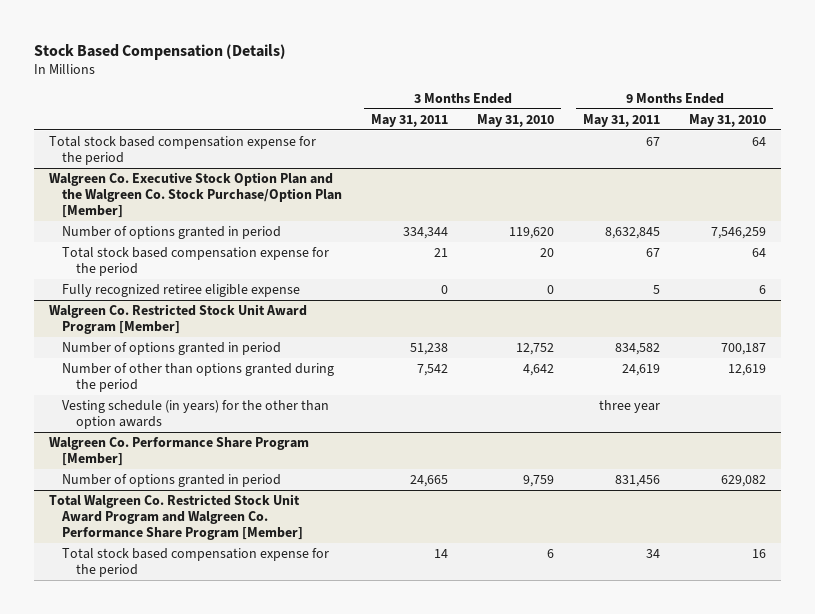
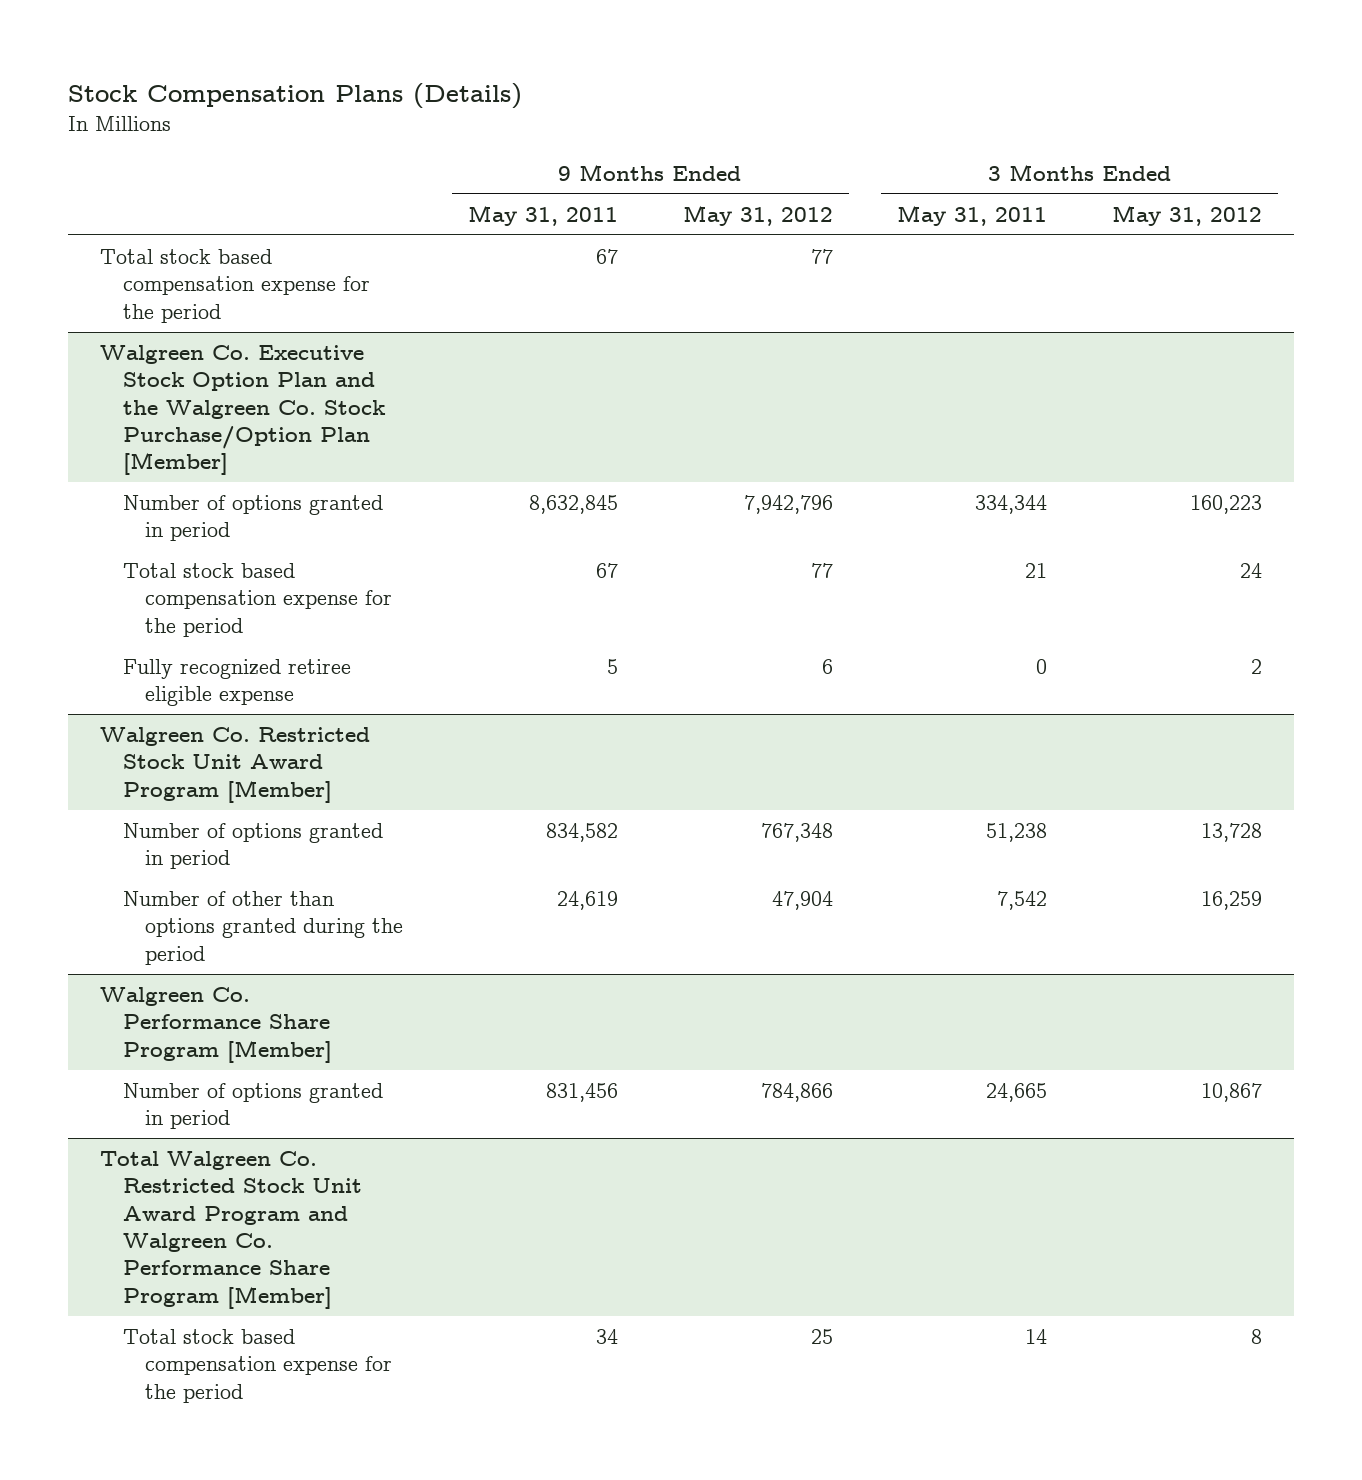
[34,43,287,60] Stock Based Compensation (Details) -> [68,82,523,109] Stock Compensation Plans (Details)
[477,113,555,127] May 31, 2010 -> none
[689,113,767,127] May 31, 2010 -> none
none -> [682,204,833,226] May 31, 2012
none -> [1112,204,1263,226] May 31, 2012
[62,399,330,430] Vesting schedule (in years) for the other than option awards -> none

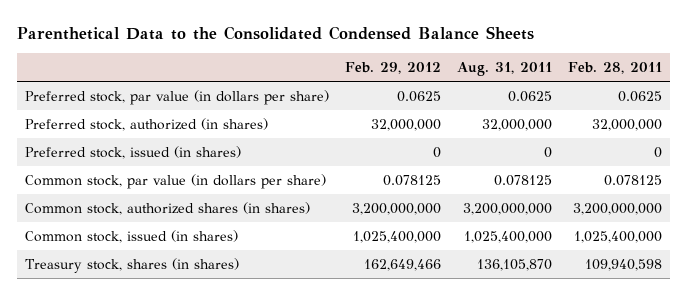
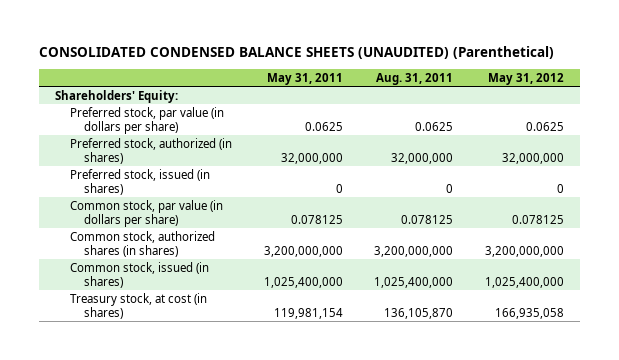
[16,25,534,40] Parenthetical Data to the Consolidated Condensed Balance Sheets -> [39,46,555,60] CONSOLIDATED CONDENSED BALANCE SHEETS (UNAUDITED) (Parenthetical)
[344,62,441,75] Feb. 29, 2012 -> none
[567,62,662,75] Feb. 28, 2011 -> none
none -> [266,72,343,85] May 31, 2011
none -> [488,72,565,85] May 31, 2012
none -> [55,89,179,103] Shareholders' Equity:
[24,258,239,274] Treasury stock, shares (in shares) -> [69,292,207,320] Treasury stock, at cost (in shares)

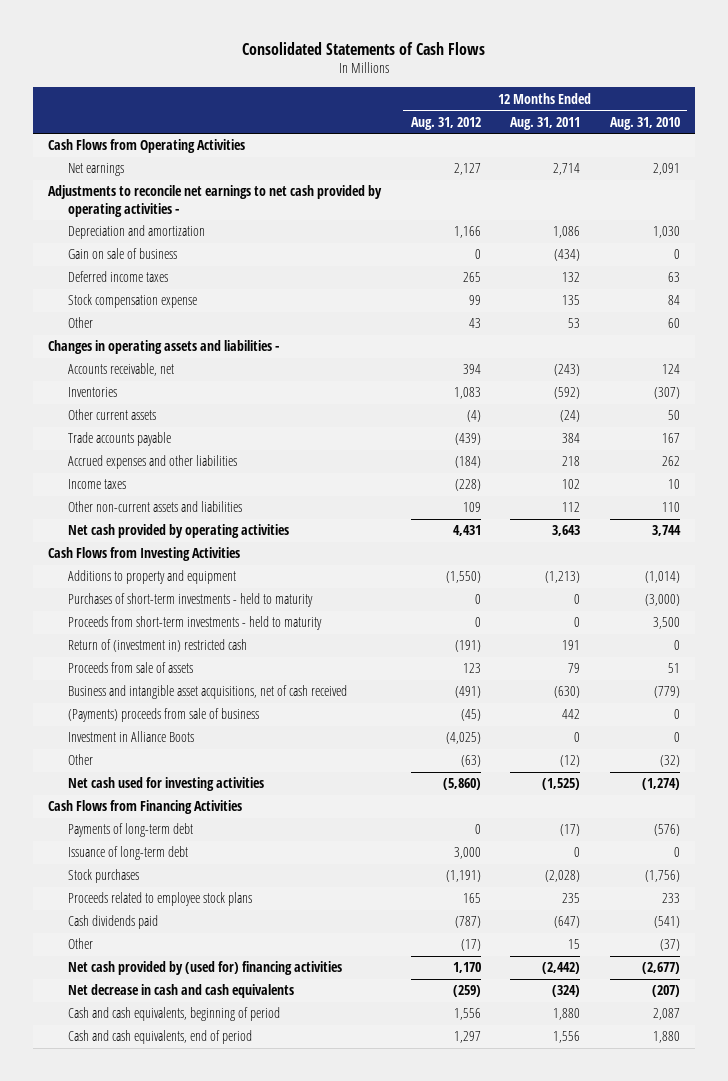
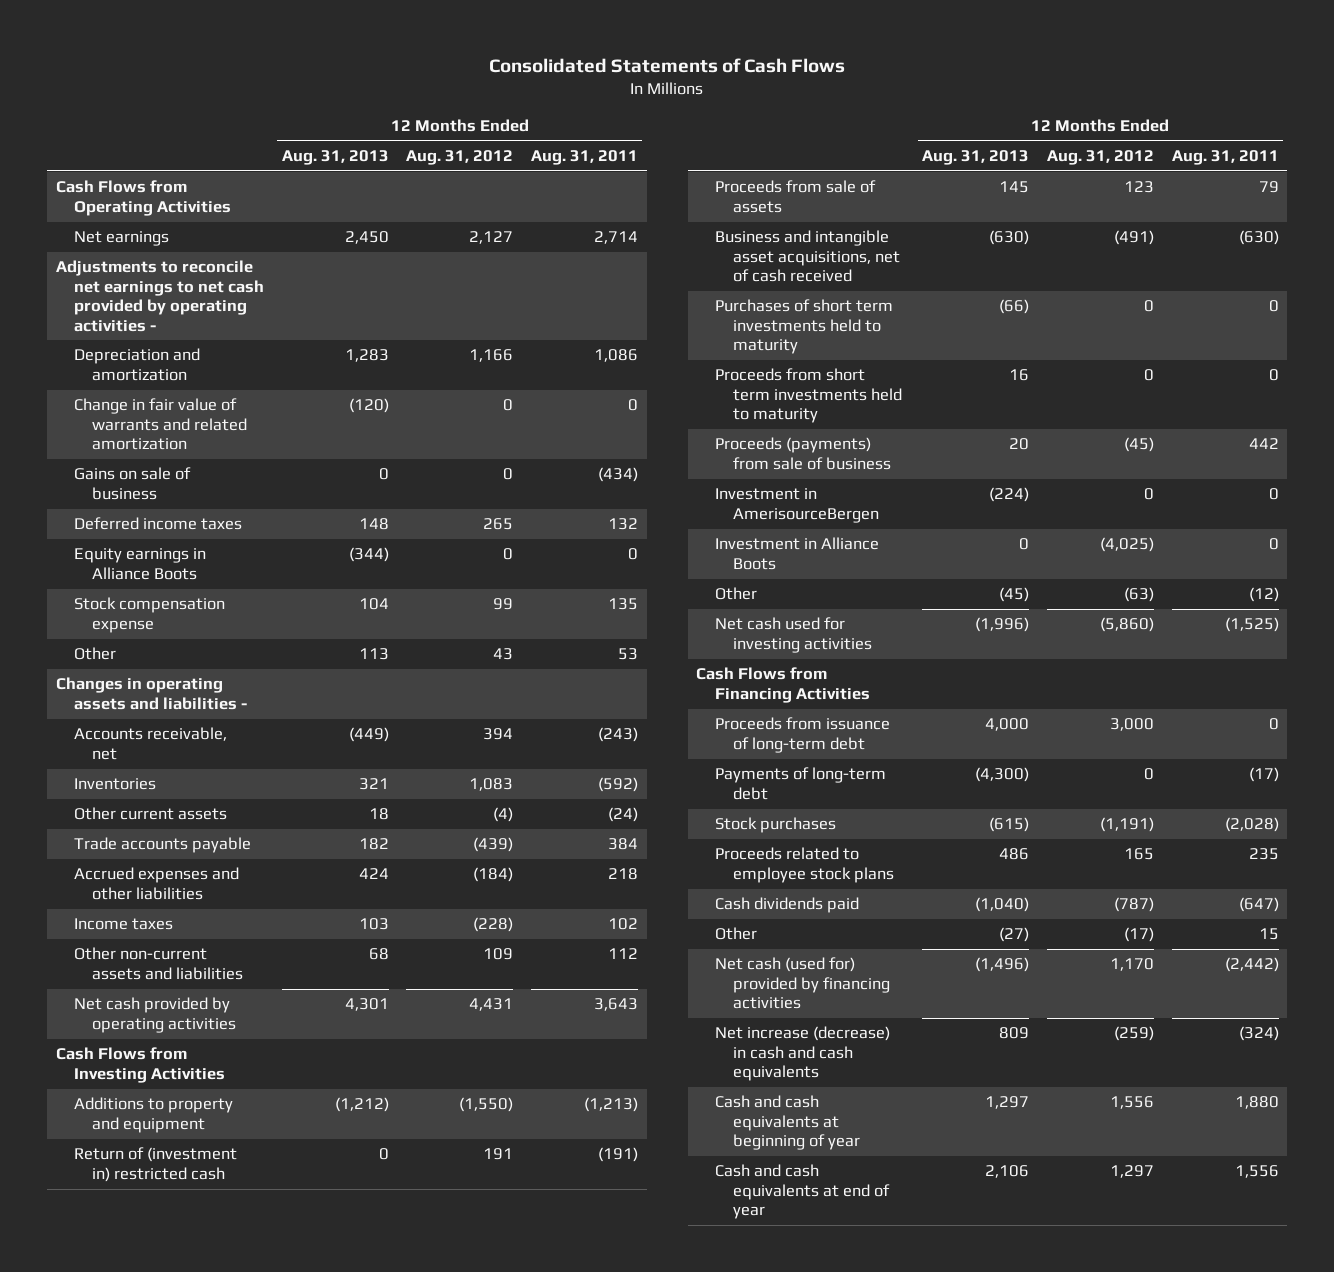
[609,116,680,130] Aug. 31, 2010 -> none
none -> [281,150,389,166] Aug. 31, 2013
none -> [73,398,247,451] Change in fair value of warrants and related amortization
[68,248,178,260] Gain on sale of business -> [73,467,191,500] Gains on sale of business
none -> [73,548,206,580] Equity earnings in Alliance Boots
[68,593,314,608] Purchases of short-term investments - held to maturity -> none
[68,616,323,631] Proceeds from short-term investments - held to maturity -> none
[454,640,481,653] (191) -> [483,1148,514,1161] 191
[562,640,581,651] 191 -> [597,1147,638,1163] (191)
none -> [714,299,893,355] Purchases of short term investments held to maturity
none -> [714,368,902,424] Proceeds from short term investments held to maturity
[68,708,260,723] (Payments) proceeds from sale of business -> [714,437,891,470] Proceeds (payments) from sale of business
none -> [714,488,879,523] Investment in AmerisourceBergen
none -> [714,717,890,753] Proceeds from issuance of long-term debt
[68,846,189,861] Issuance of long-term debt -> none
[68,961,343,976] Net cash provided by (used for) financing activities -> [714,957,890,1010] Net cash (used for) provided by financing activities
[68,984,295,999] Net decrease in cash and cash equivalents -> [714,1026,890,1082] Net increase (decrease) in cash and cash equivalents
[68,1007,281,1022] Cash and cash equivalents, beginning of period -> [714,1095,860,1151] Cash and cash equivalents at beginning of year
[68,1030,253,1045] Cash and cash equivalents, end of period -> [714,1164,890,1220] Cash and cash equivalents at end of year

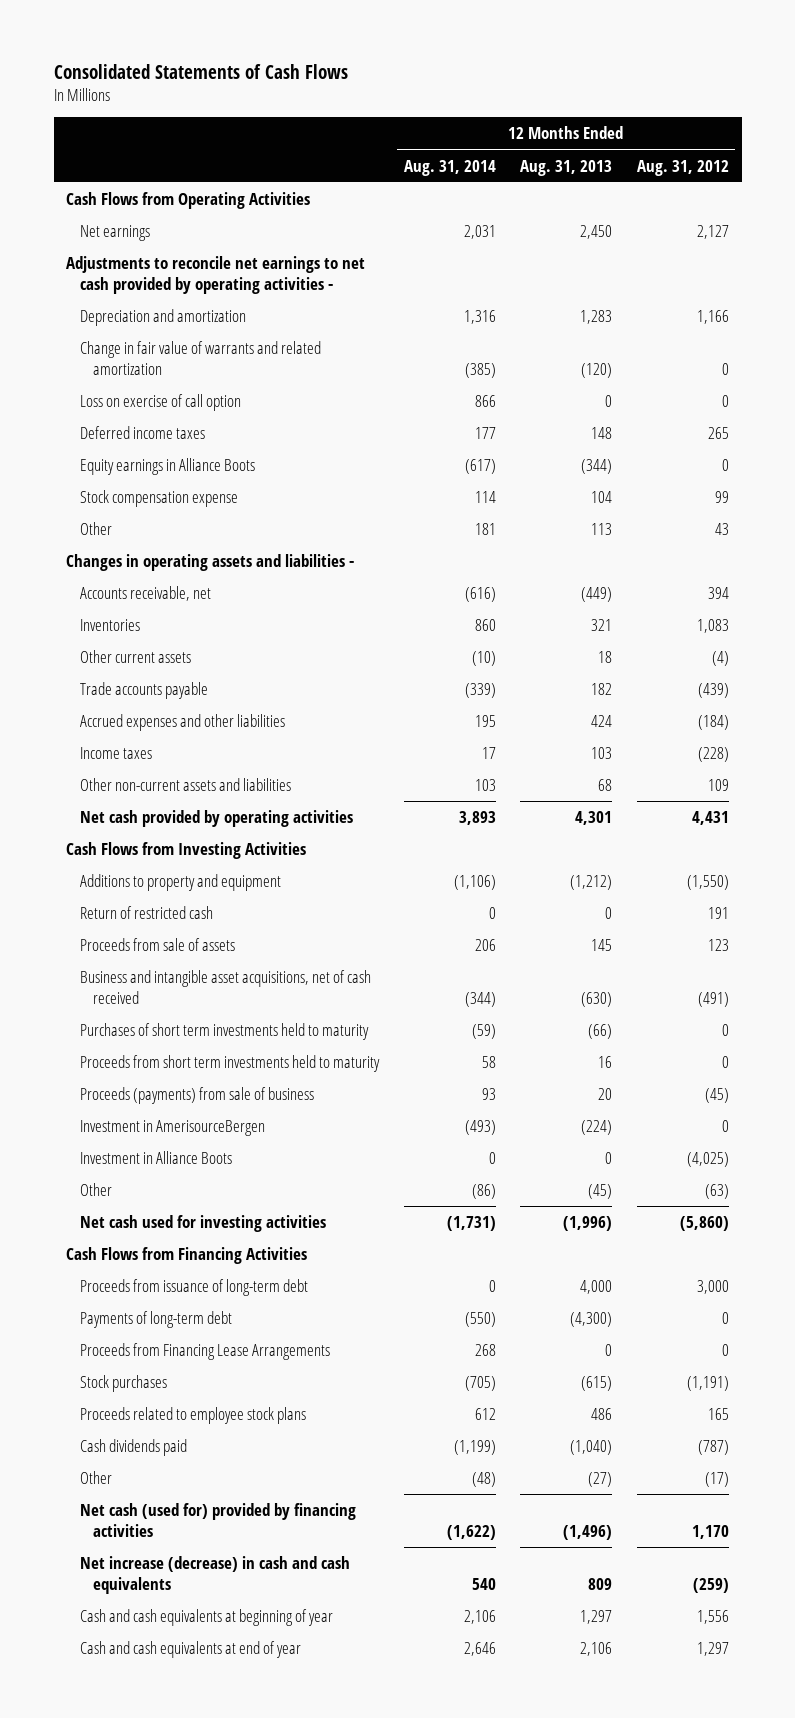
[530,150,638,166] Aug. 31, 2011 -> none
none -> [403,159,496,176] Aug. 31, 2014
[73,467,191,500] Gains on sale of business -> none
none -> [79,393,241,411] Loss on exercise of call option
[73,1147,237,1182] Return of (investment in) restricted cash -> [79,905,213,919] Return of restricted cash
none -> [79,1342,330,1360] Proceeds from Financing Lease Arrangements

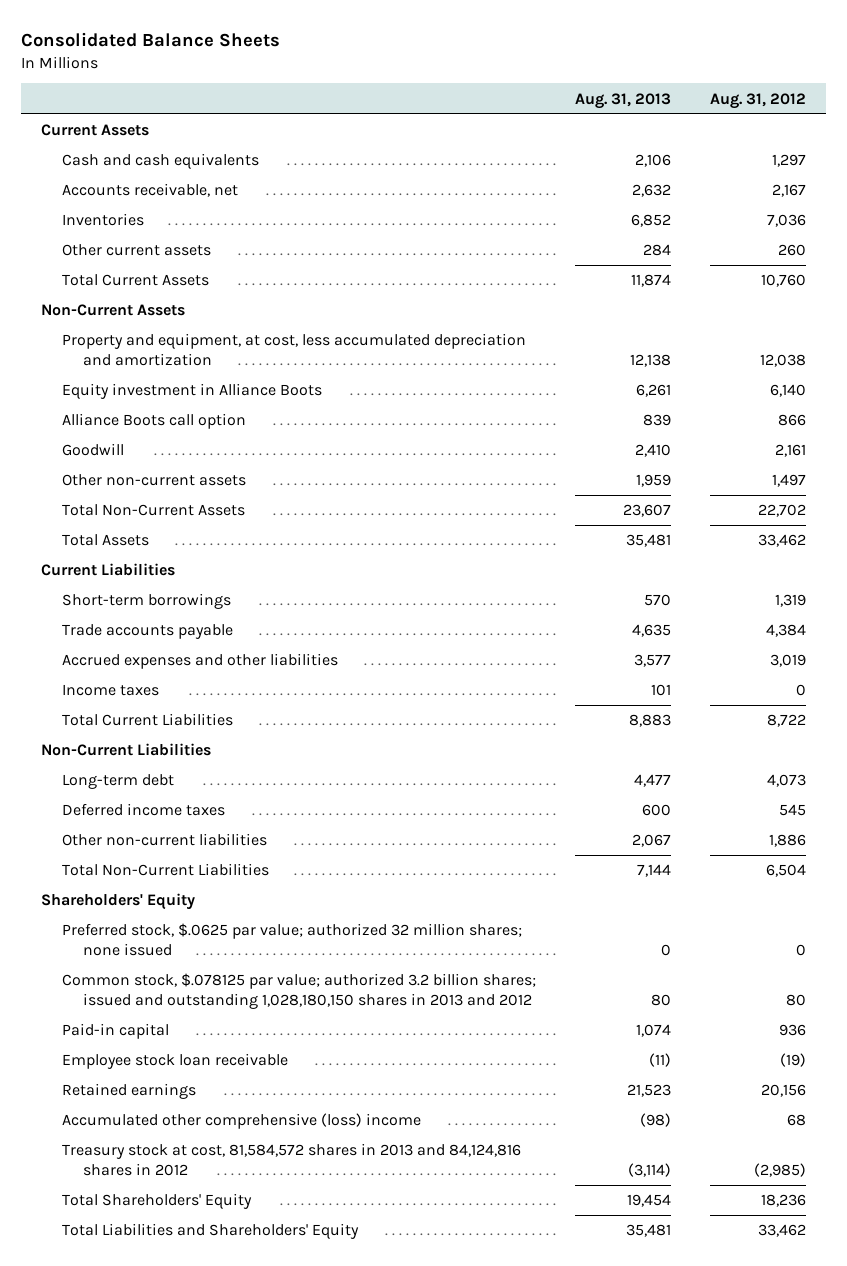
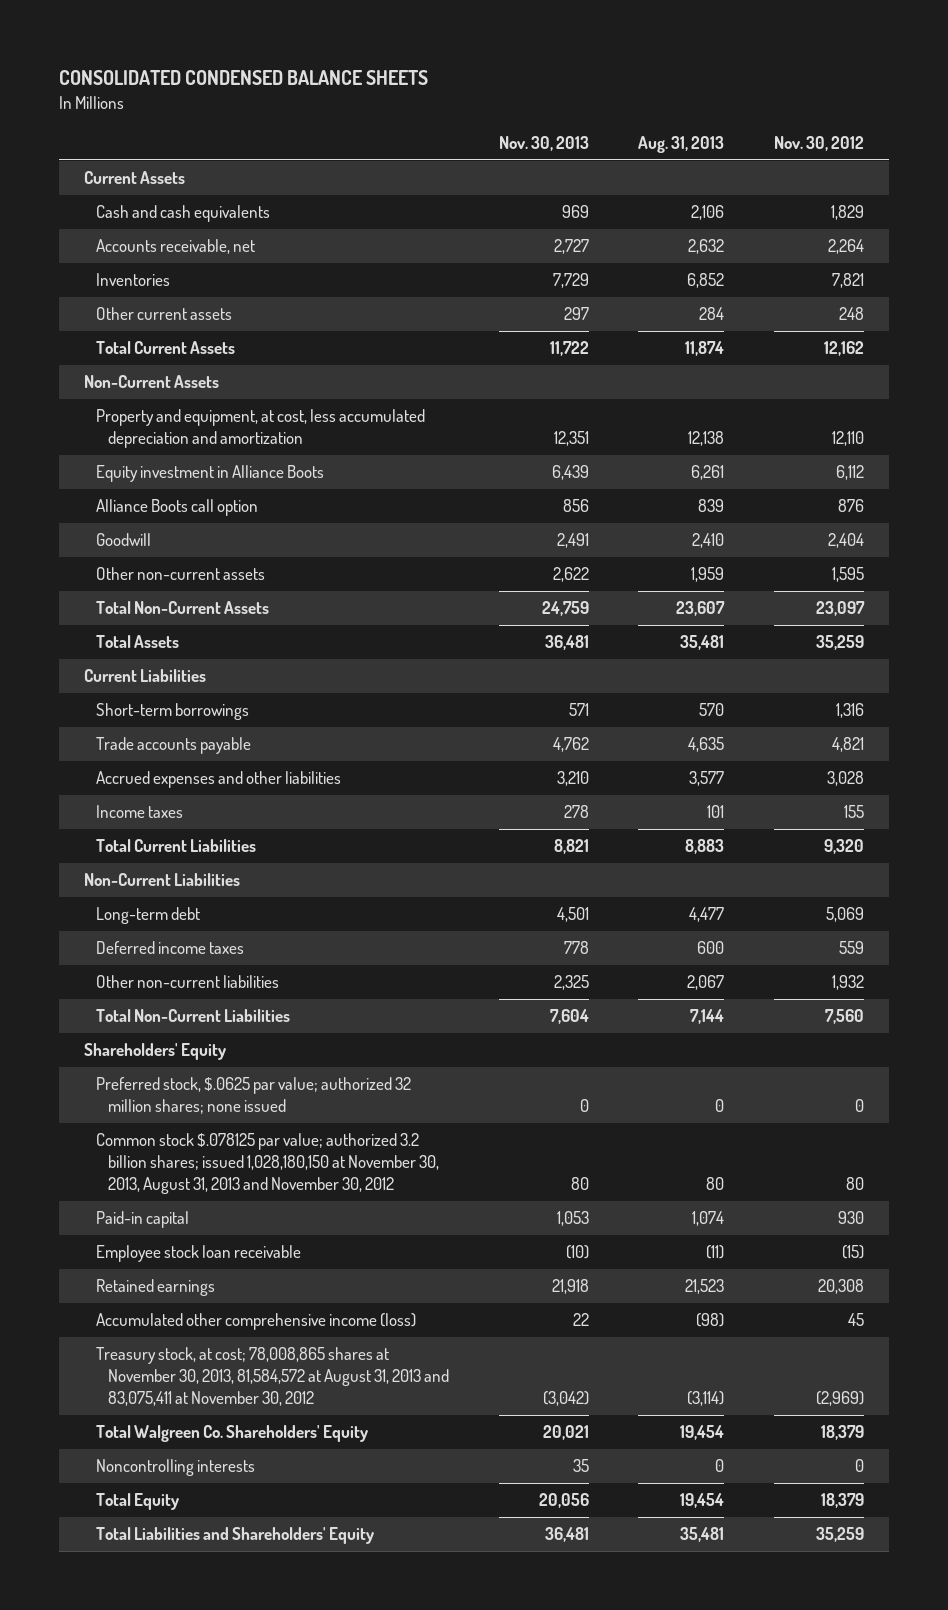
[21,32,281,48] Consolidated Balance Sheets -> [58,70,428,86] CONSOLIDATED CONDENSED BALANCE SHEETS
[710,92,807,109] Aug. 31, 2012 -> none
none -> [498,136,589,152] Nov. 30, 2013
none -> [774,136,865,152] Nov. 30, 2012
[61,973,536,1010] Common stock, $.078125 par value; authorized 3.2 billion shares; issued and outstanding 1,028,180,150 shares in 2013 and 2012 -> [95,1133,439,1195] Common stock $.078125 par value; authorized 3.2 billion shares; issued 1,028,180,150 at November 30, 2013, August 31, 2013 and November 30, 2012
[61,1113,421,1130] Accumulated other comprehensive (loss) income -> [95,1313,416,1331] Accumulated other comprehensive income (loss)
[61,1143,521,1177] Treasury stock at cost, 81,584,572 shares in 2013 and 84,124,816 shares in 2012 -> [95,1347,449,1407] Treasury stock, at cost; 78,008,865 shares at November 30, 2013, 81,584,572 at August 31, 2013 and 83,075,411 at November 30, 2012
[61,1193,252,1210] Total Shareholders' Equity -> [95,1425,368,1443] Total Walgreen Co. Shareholders' Equity
none -> [95,1459,255,1477] Noncontrolling interests
none -> [95,1493,179,1511] Total Equity

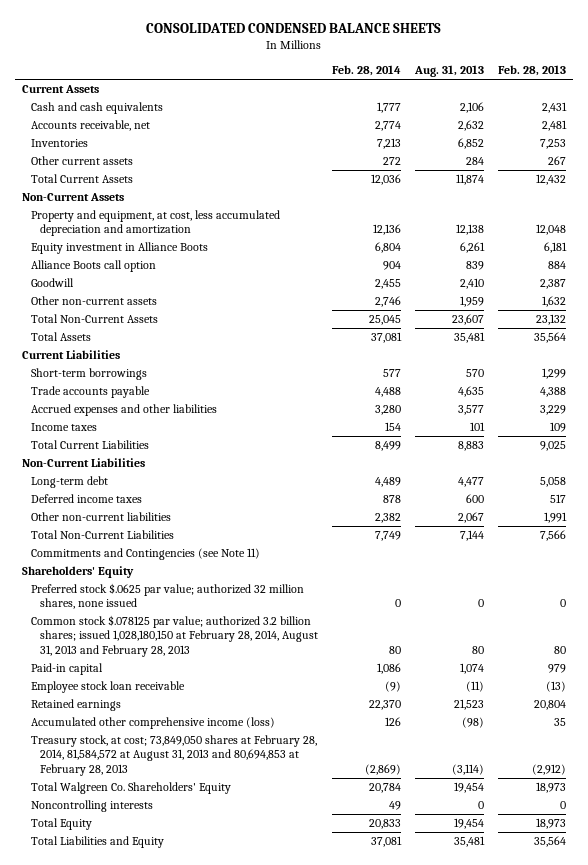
[498,136,589,152] Nov. 30, 2013 -> none
[774,136,865,152] Nov. 30, 2012 -> none
none -> [331,65,401,77] Feb. 28, 2014
none -> [497,65,566,77] Feb. 28, 2013
none -> [30,548,260,561] Commitments and Contingencies (see Note 11)
[95,1077,411,1115] Preferred stock, $.0625 par value; authorized 32 million shares; none issued -> [30,583,304,610] Preferred stock $.0625 par value; authorized 32 million shares, none issued
[95,1133,439,1195] Common stock $.078125 par value; authorized 3.2 billion shares; issued 1,028,180,150 at November 30, 2013, August 31, 2013 and November 30, 2012 -> [30,615,319,657] Common stock $.078125 par value; authorized 3.2 billion shares; issued 1,028,180,150 at February 28, 2014, August 31, 2013 and February 28, 2013
[95,1347,449,1407] Treasury stock, at cost; 78,008,865 shares at November 30, 2013, 81,584,572 at August 31, 2013 and 83,075,411 at November 30, 2012 -> [30,735,317,776] Treasury stock, at cost; 73,849,050 shares at February 28, 2014, 81,584,572 at August 31, 2013 and 80,694,853 at February 28, 2013
[95,1527,374,1545] Total Liabilities and Shareholders' Equity -> [30,836,164,849] Total Liabilities and Equity

